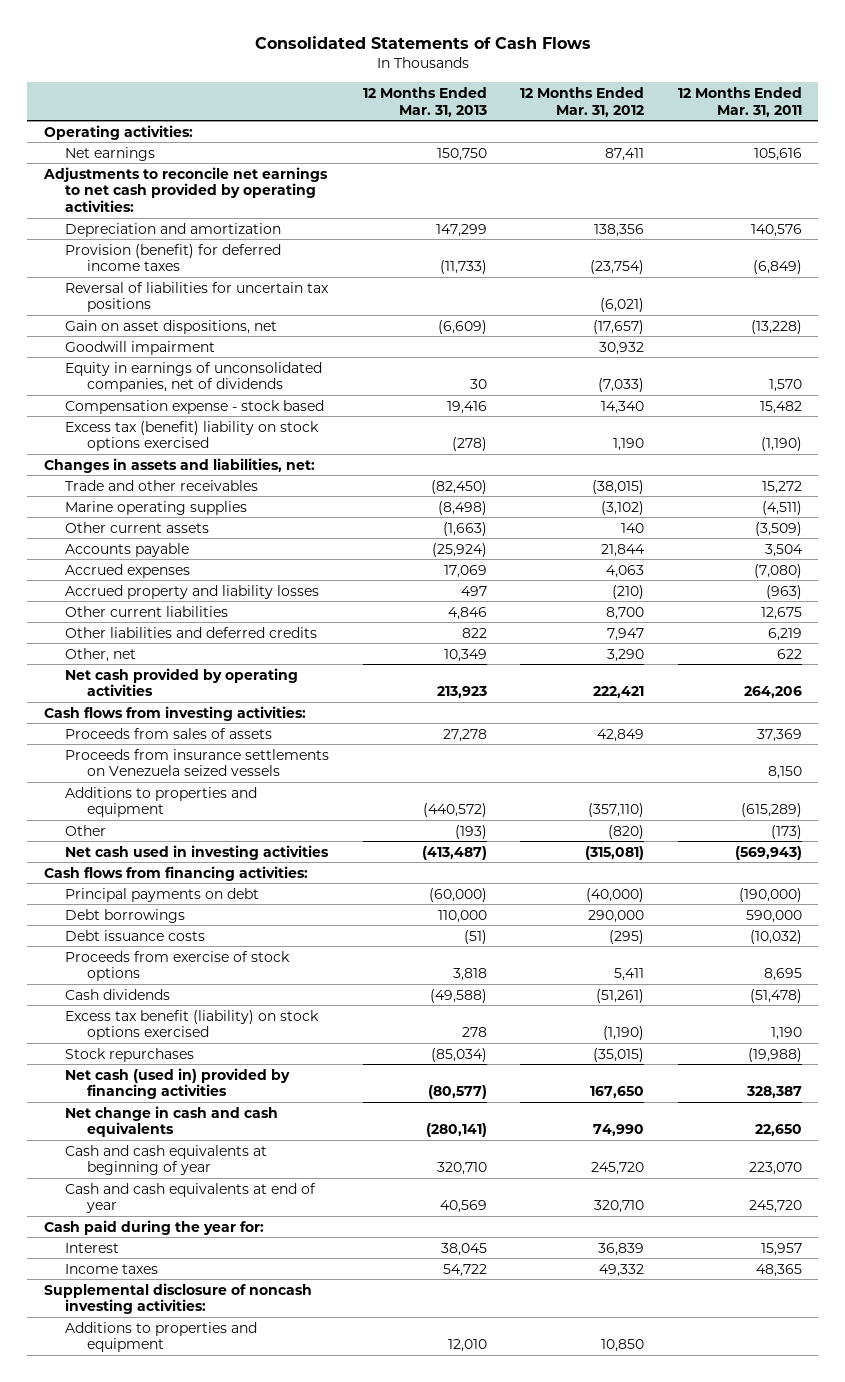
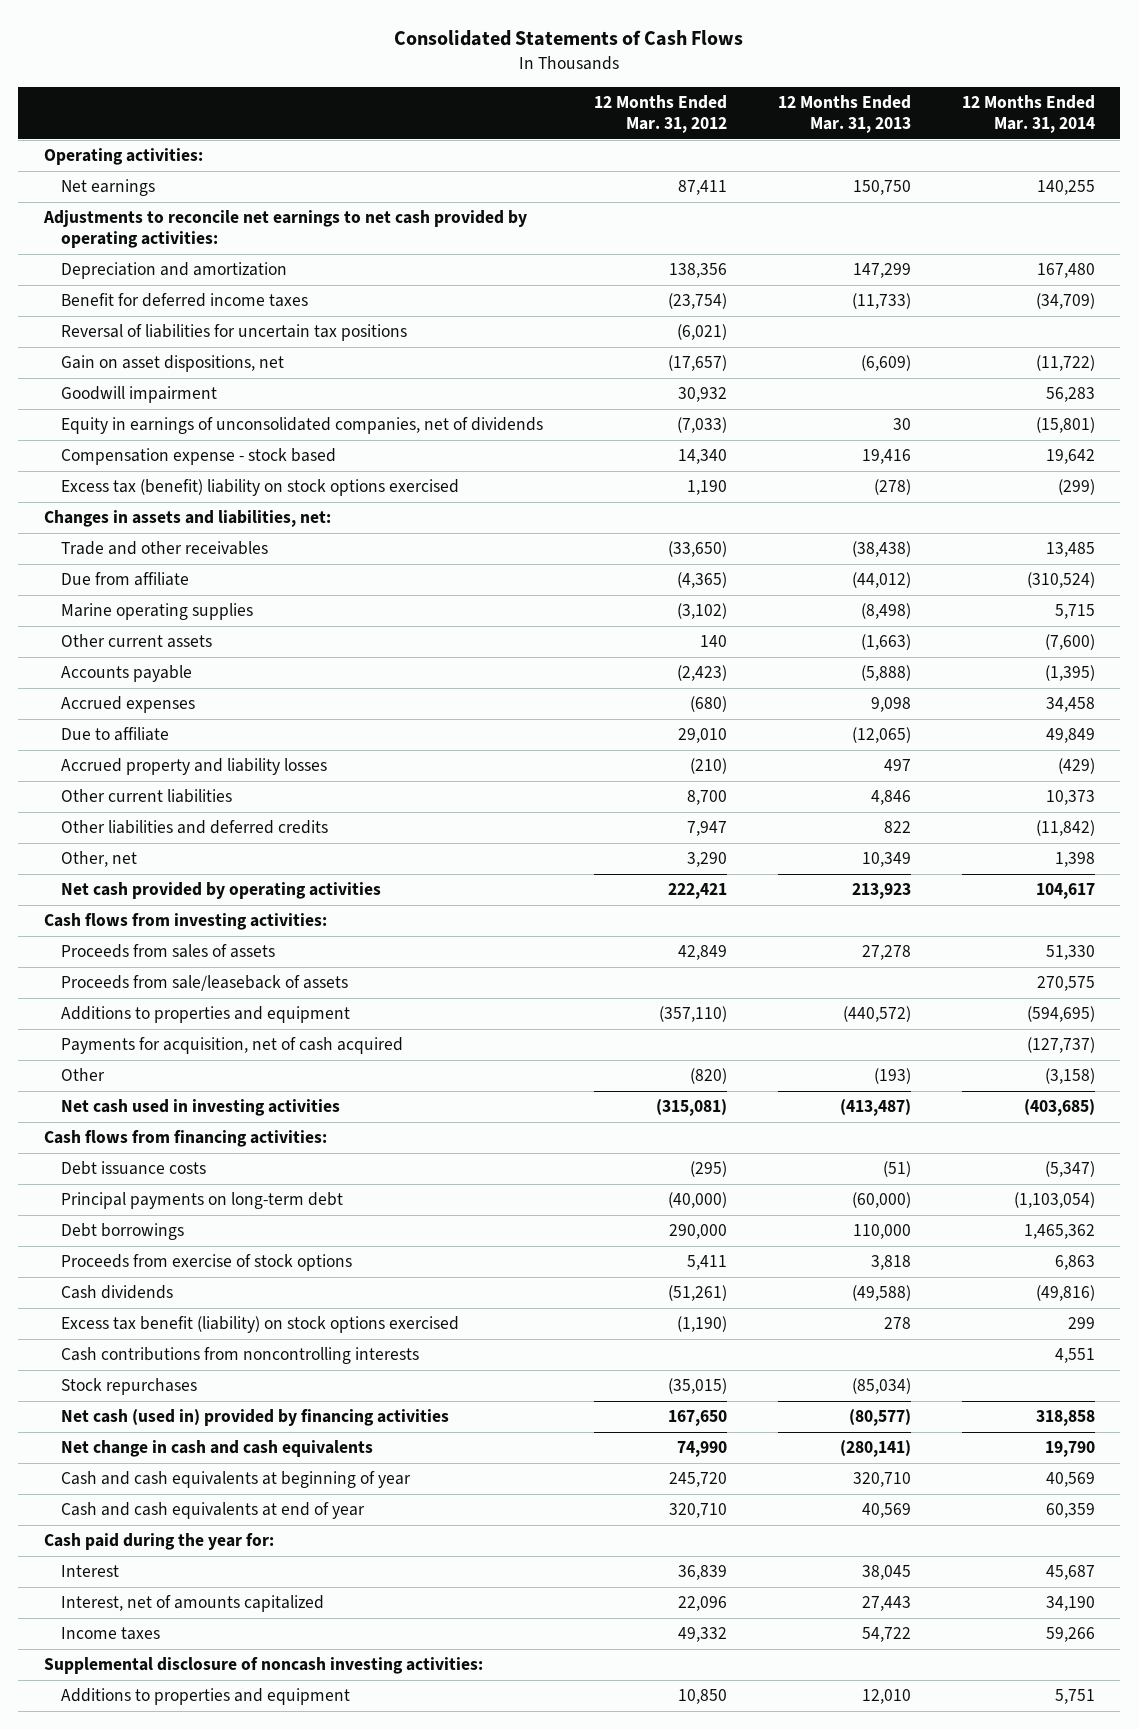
[677,86,802,117] 12 Months Ended Mar. 31, 2011 -> none
none -> [961,95,1095,133] 12 Months Ended Mar. 31, 2014
[65,243,282,272] Provision (benefit) for deferred income taxes -> [61,293,309,308] Benefit for deferred income taxes
[430,479,487,494] (82,450) -> [851,541,911,558] (38,438)
[592,479,645,494] (38,015) -> [668,541,728,558] (33,650)
none -> [61,572,190,587] Due from affiliate
[431,542,487,557] (25,924) -> [860,665,911,682] (5,888)
[601,543,646,557] 21,844 -> [677,665,728,682] (2,423)
[443,564,487,578] 17,069 -> [870,697,911,713] 9,098
[606,564,645,578] 4,063 -> [690,696,728,713] (680)
none -> [61,727,170,742] Due to affiliate
[65,748,330,777] Proceeds from insurance settlements on Venezuela seized vessels -> none
none -> [61,975,349,992] Proceeds from sale/leaseback of assets
none -> [61,1037,404,1055] Payments for acquisition, net of cash acquired
[65,887,260,902] Principal payments on debt -> none
none -> [61,1192,344,1210] Principal payments on long-term debt
[65,908,186,923] Debt borrowings -> [61,1223,185,1241] Debt borrowings
none -> [61,1347,420,1365] Cash contributions from noncontrolling interests
none -> [61,1595,325,1613] Interest, net of amounts capitalized

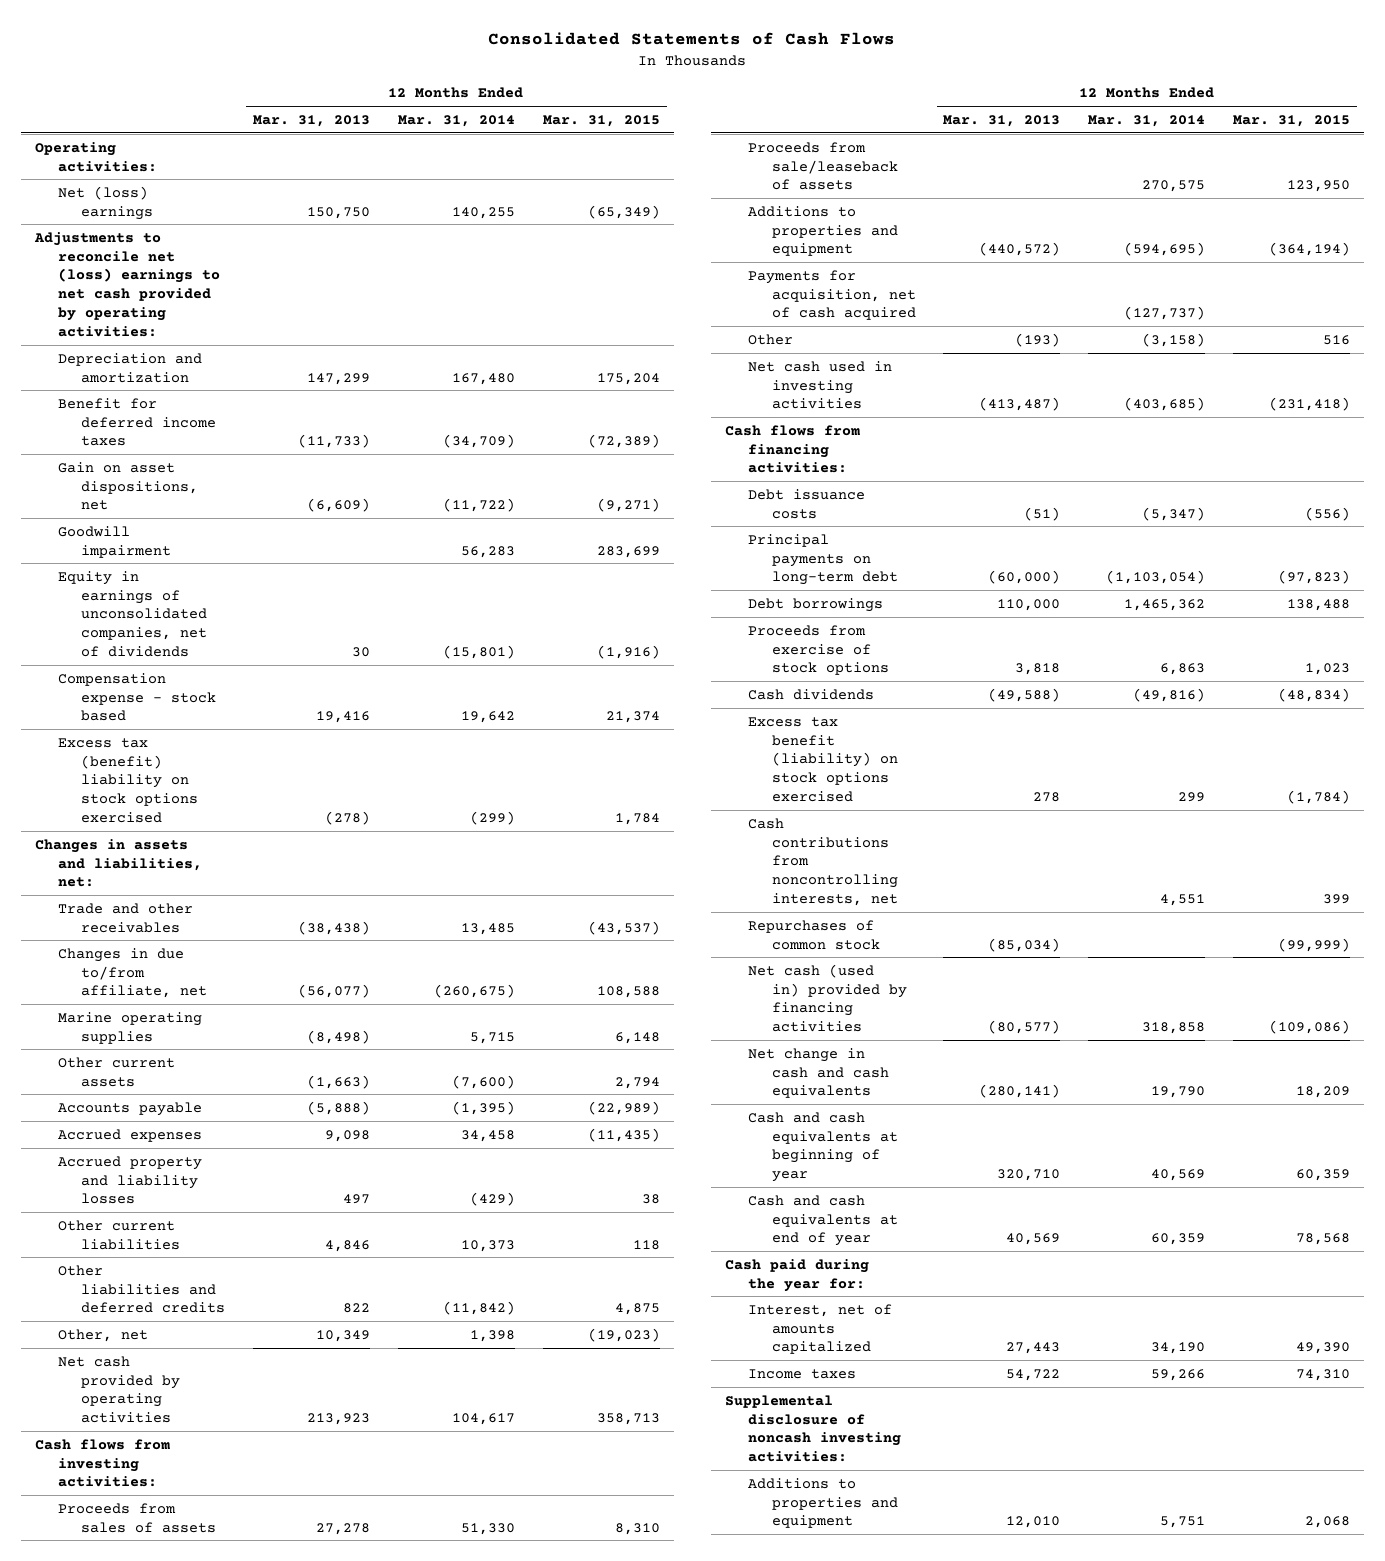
[594,95,728,133] 12 Months Ended Mar. 31, 2012 -> none
none -> [542,115,660,128] Mar. 31, 2015
[61,179,156,197] Net earnings -> [57,185,154,220] Net (loss) earnings
[42,210,527,249] Adjustments to reconcile net earnings to net cash provided by operating activities: -> [33,231,220,338] Adjustments to reconcile net (loss) earnings to net cash provided by operating activities:
[61,324,408,342] Reversal of liabilities for uncertain tax positions -> none
[61,572,190,587] Due from affiliate -> none
none -> [57,947,208,999] Changes in due to/from affiliate, net
[61,727,170,742] Due to affiliate -> none
[61,1347,420,1365] Cash contributions from noncontrolling interests -> [748,817,898,907] Cash contributions from noncontrolling interests, net
[61,1378,198,1396] Stock repurchases -> [748,919,880,950] Repurchases of common stock
[61,1565,120,1578] Interest -> none

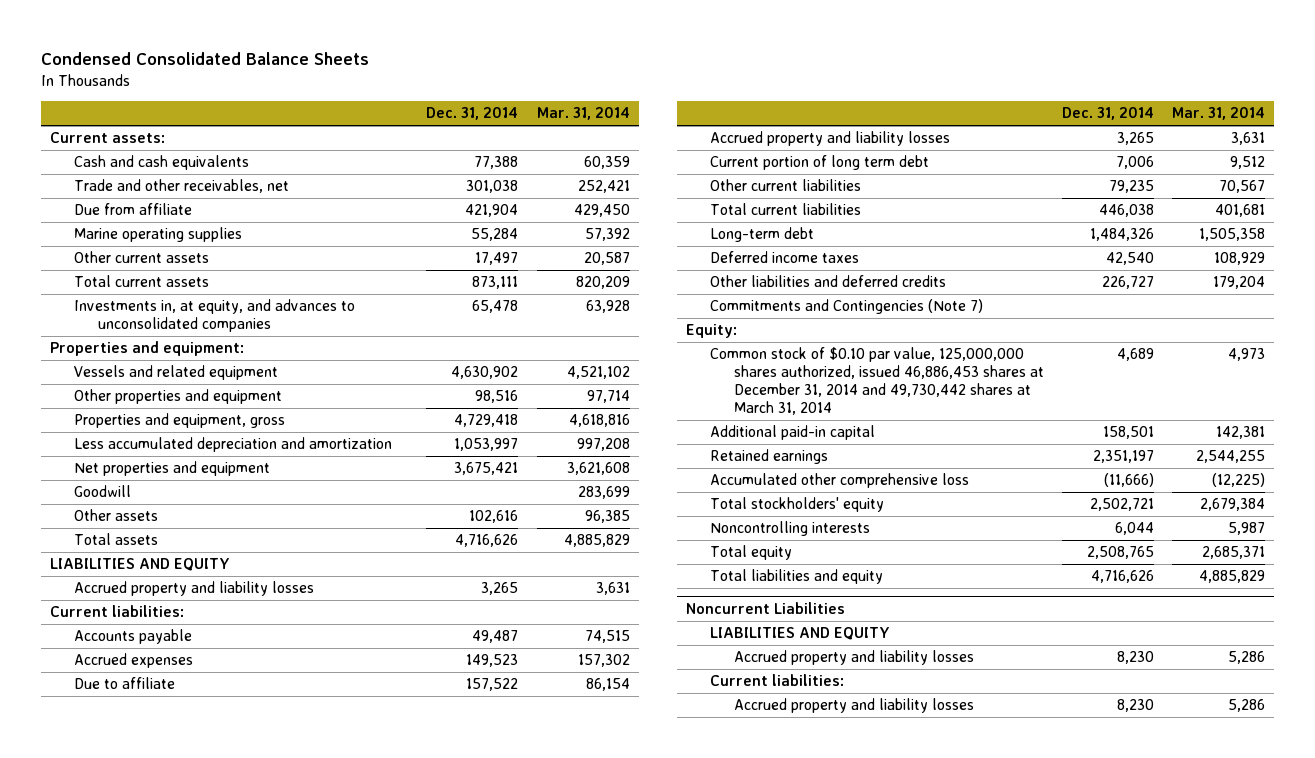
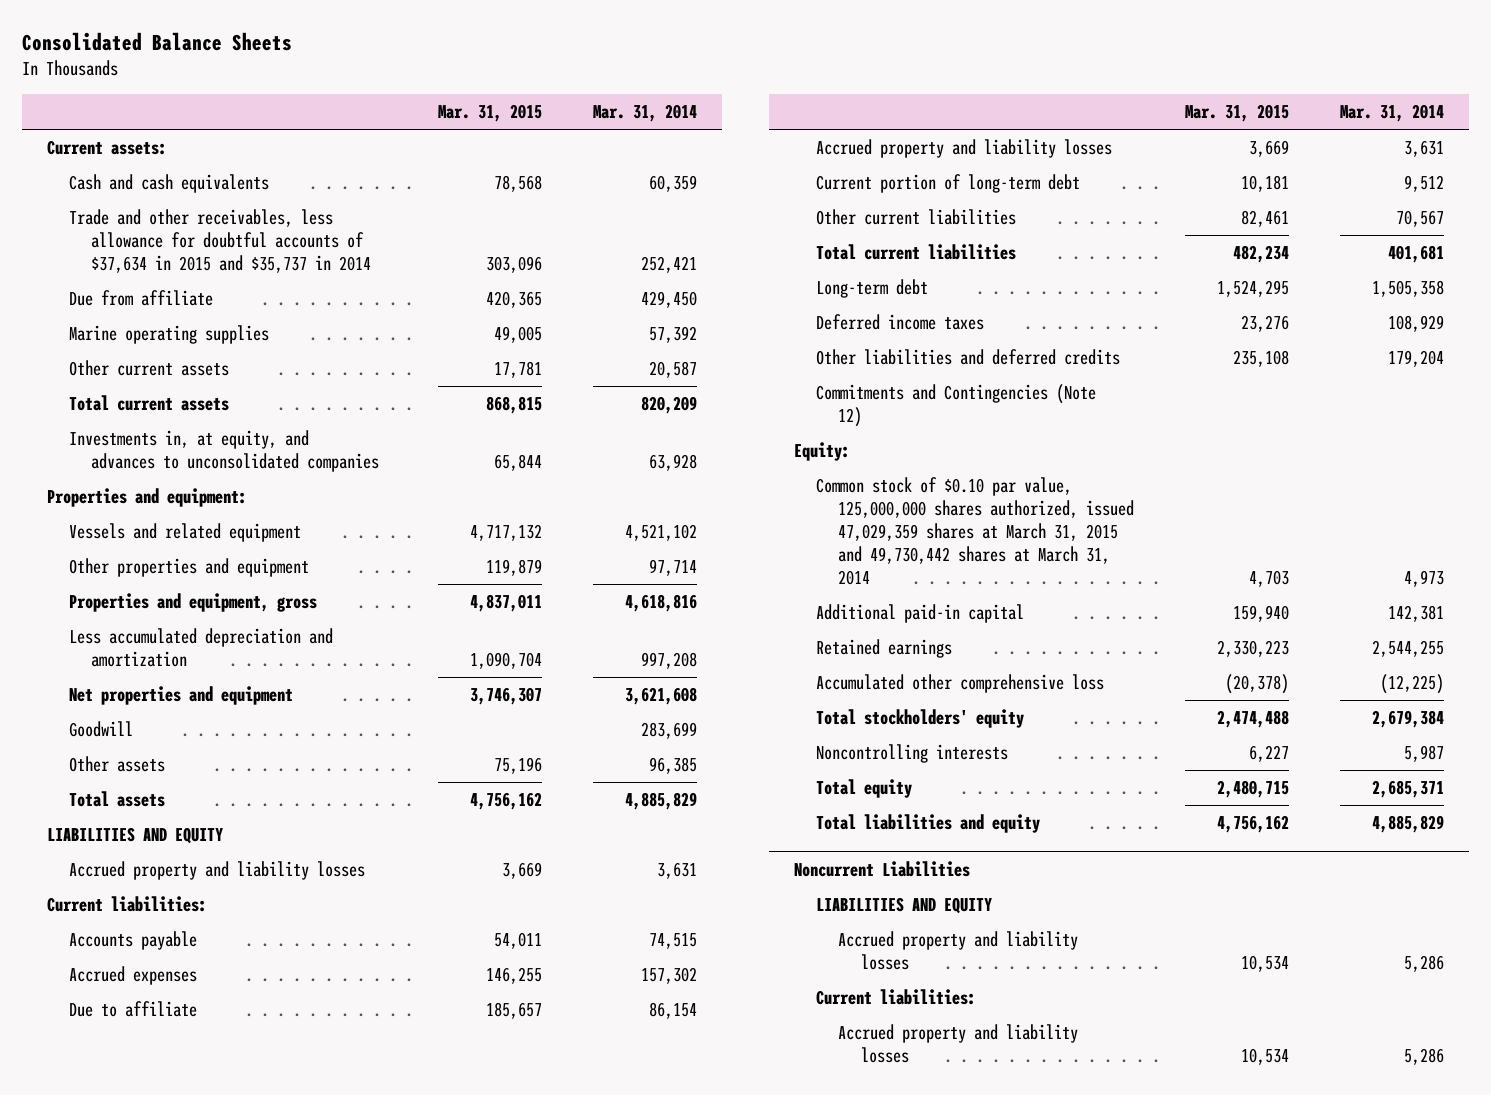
[41,52,370,66] Condensed Consolidated Balance Sheets -> [21,32,292,52] Consolidated Balance Sheets
[426,107,519,121] Dec. 31, 2014 -> none
none -> [438,104,543,123] Mar. 31, 2015
[74,179,290,194] Trade and other receivables, net -> [69,208,372,274] Trade and other receivables, less allowance for doubtful accounts of $37,634 in 2015 and $35,737 in 2014
[709,155,929,171] Current portion of long term debt -> [816,173,1081,193] Current portion of long-term debt
[709,299,983,315] Commitments and Contingencies (Note 7) -> [816,383,1097,428] Commitments and Contingencies (Note 12)
[709,347,1044,416] Common stock of $0.10 par value, 125,000,000 shares authorized, issued 46,886,453 shares at December 31, 2014 and 49,730,442 shares at March 31, 2014 -> [816,476,1135,586] Common stock of $0.10 par value, 125,000,000 shares authorized, issued 47,029,359 shares at March 31, 2015 and 49,730,442 shares at March 31, 2014

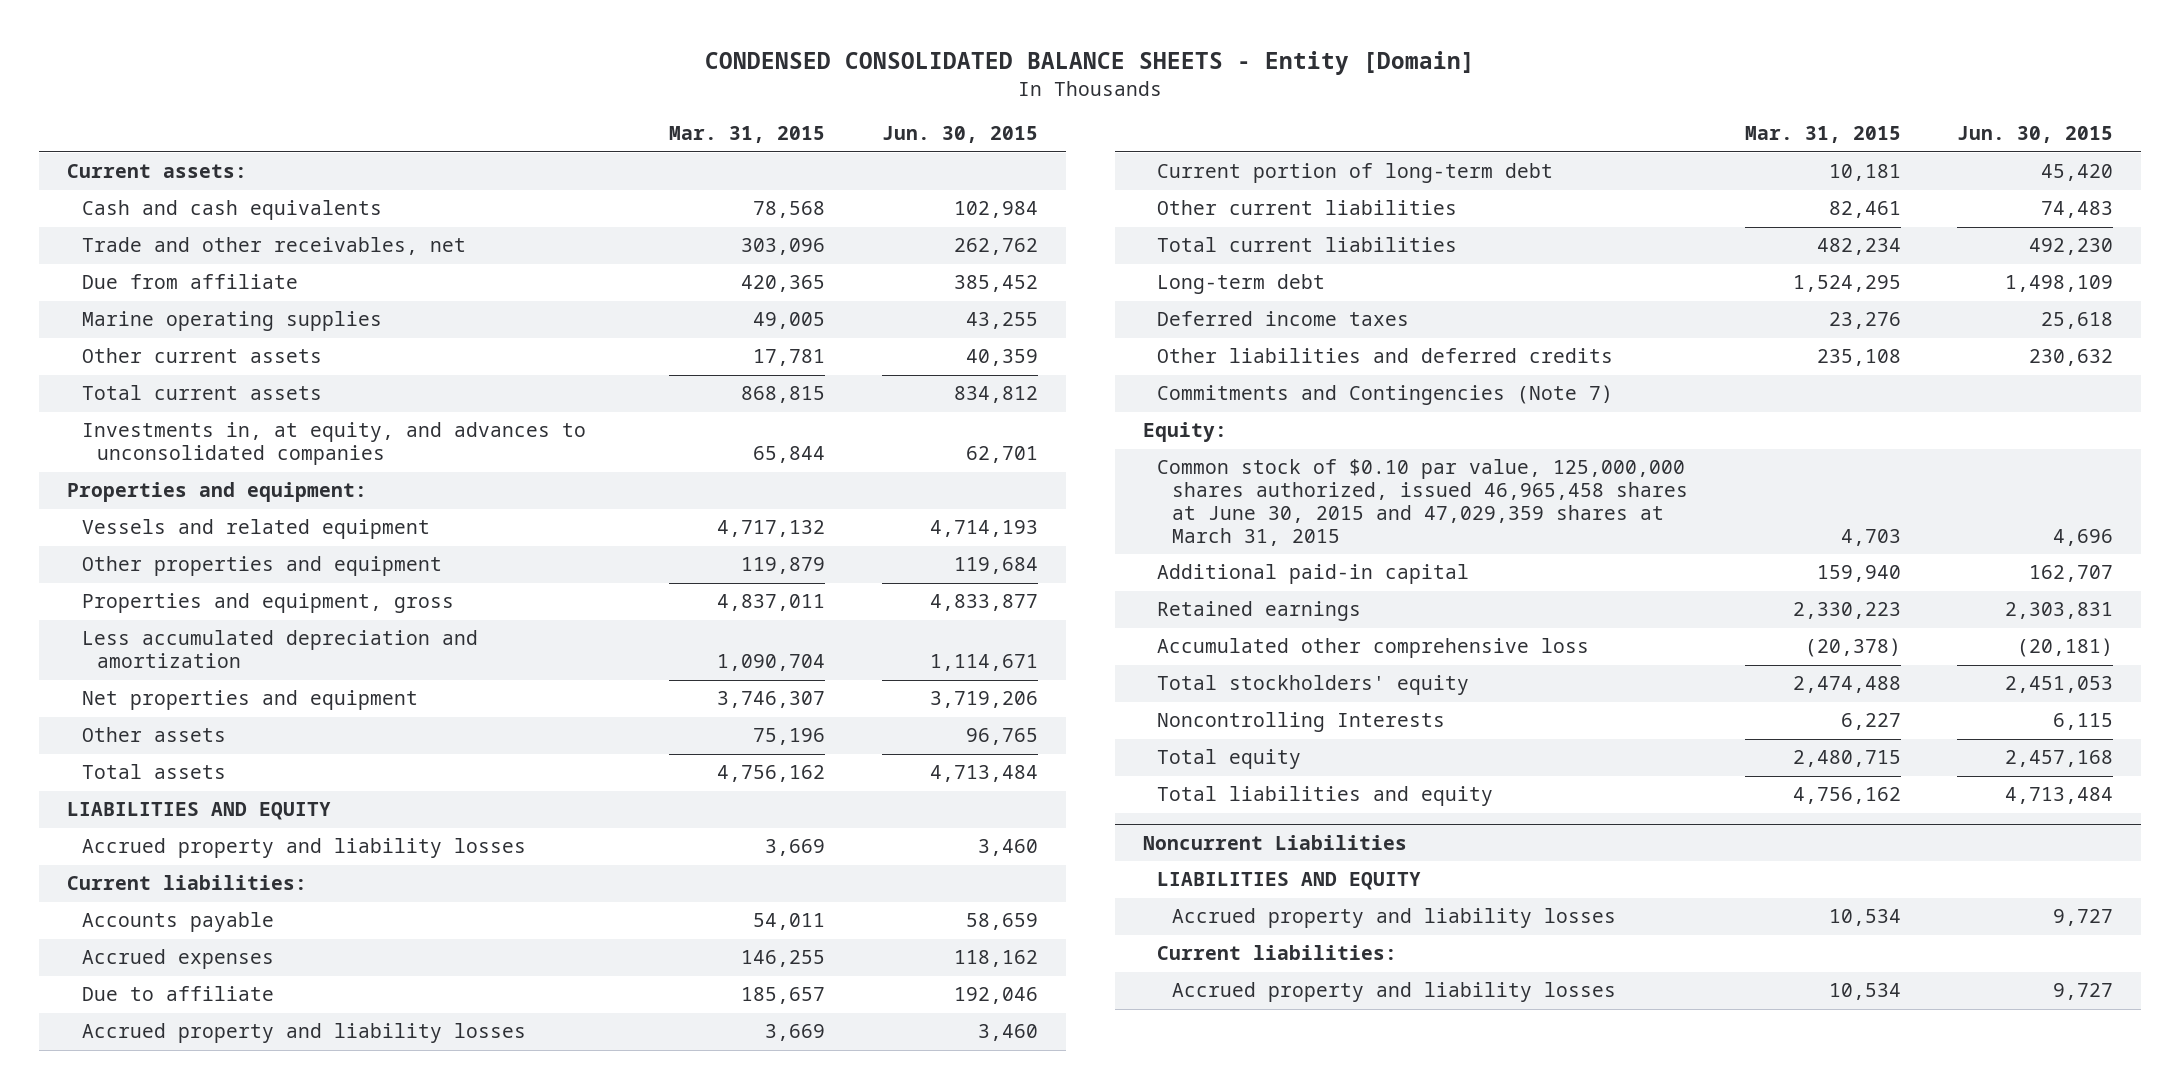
[21,32,292,52] Consolidated Balance Sheets -> [705,51,1476,76] CONDENSED CONSOLIDATED BALANCE SHEETS - Entity [Domain]
[592,104,697,123] Mar. 31, 2014 -> none
none -> [881,126,1038,144] Jun. 30, 2015
[69,208,372,274] Trade and other receivables, less allowance for doubtful accounts of $37,634 in 2015 and $35,737 in 2014 -> [82,237,467,256] Trade and other receivables, net
[69,720,134,737] Goodwill -> none
[816,383,1097,428] Commitments and Contingencies (Note 12) -> [1157,385,1614,406] Commitments and Contingencies (Note 7)
[816,476,1135,586] Common stock of $0.10 par value, 125,000,000 shares authorized, issued 47,029,359 shares at March 31, 2015 and 49,730,442 shares at March 31, 2014 -> [1157,459,1689,546] Common stock of $0.10 par value, 125,000,000 shares authorized, issued 46,965,458 shares at June 30, 2015 and 47,029,359 shares at March 31, 2015
[816,743,1009,763] Noncontrolling interests -> [1157,712,1446,733] Noncontrolling Interests

